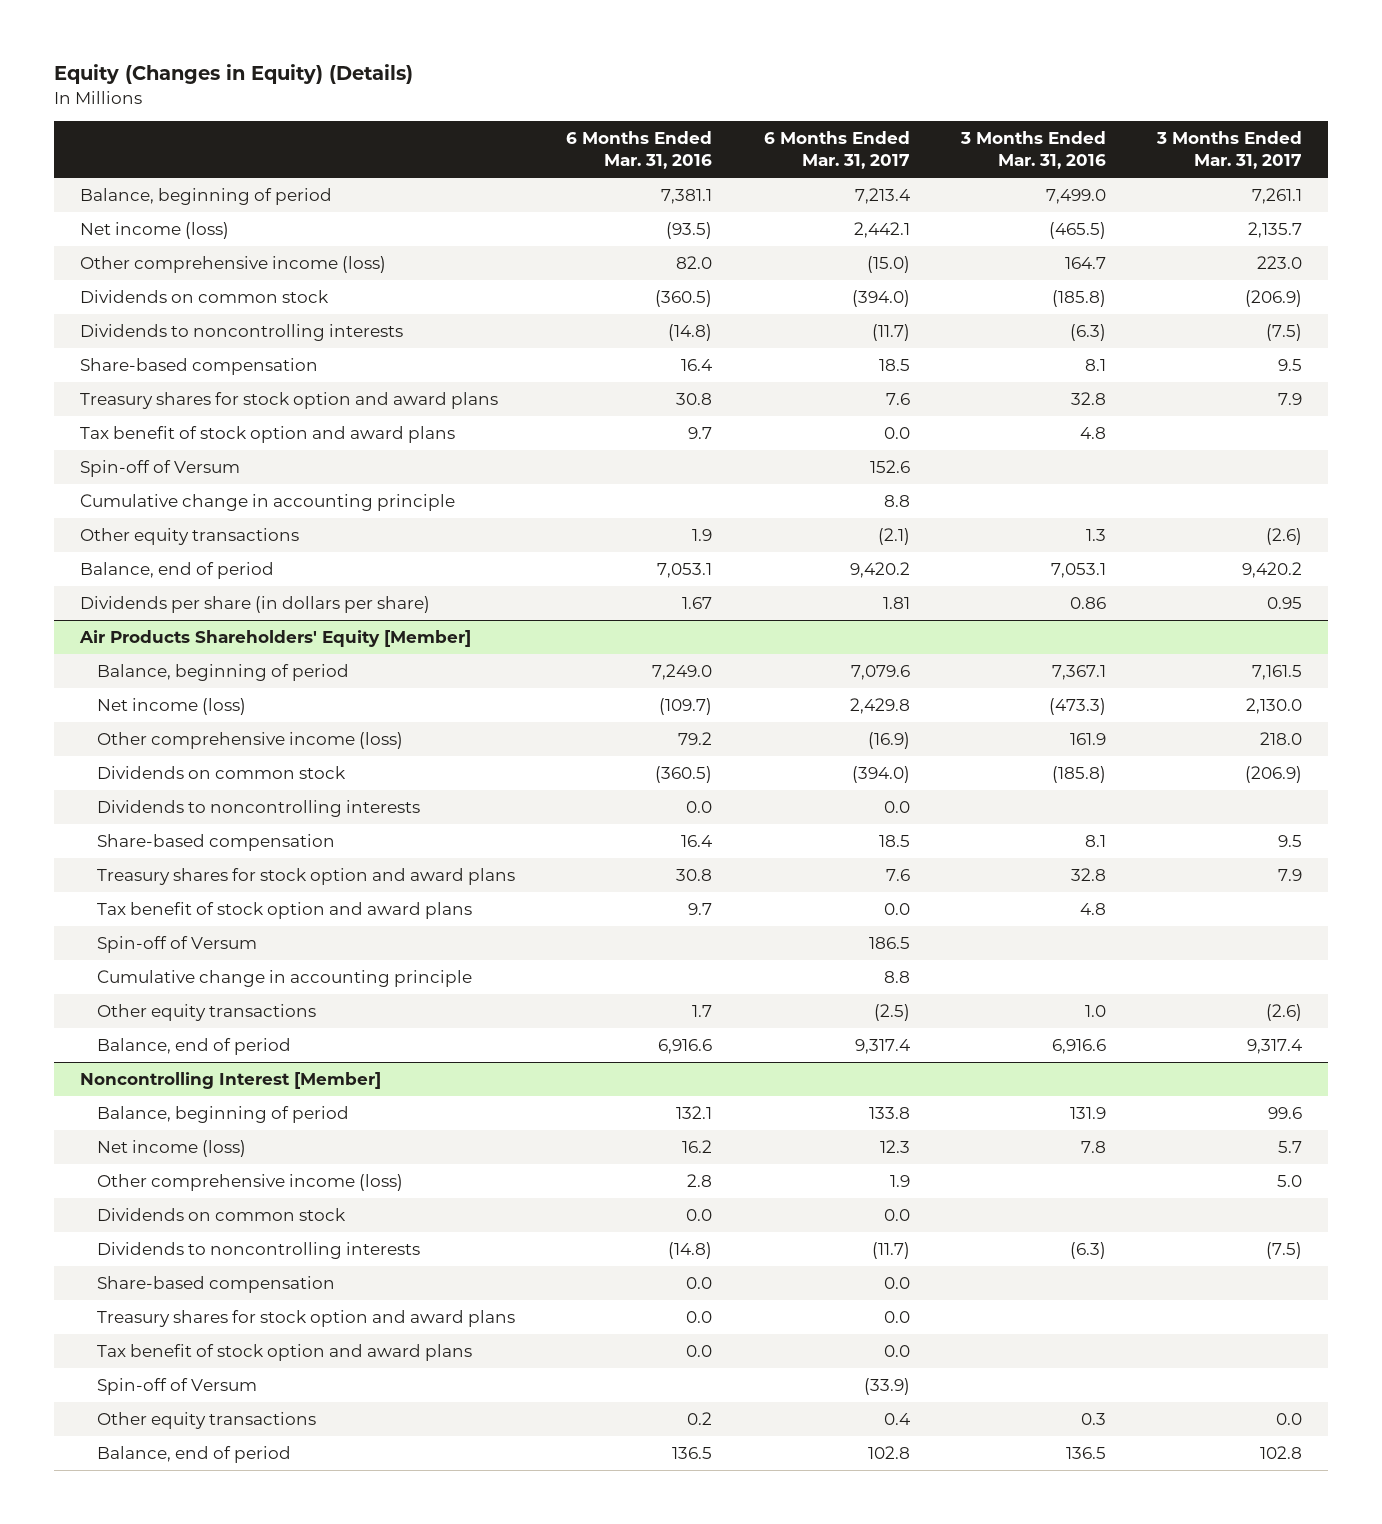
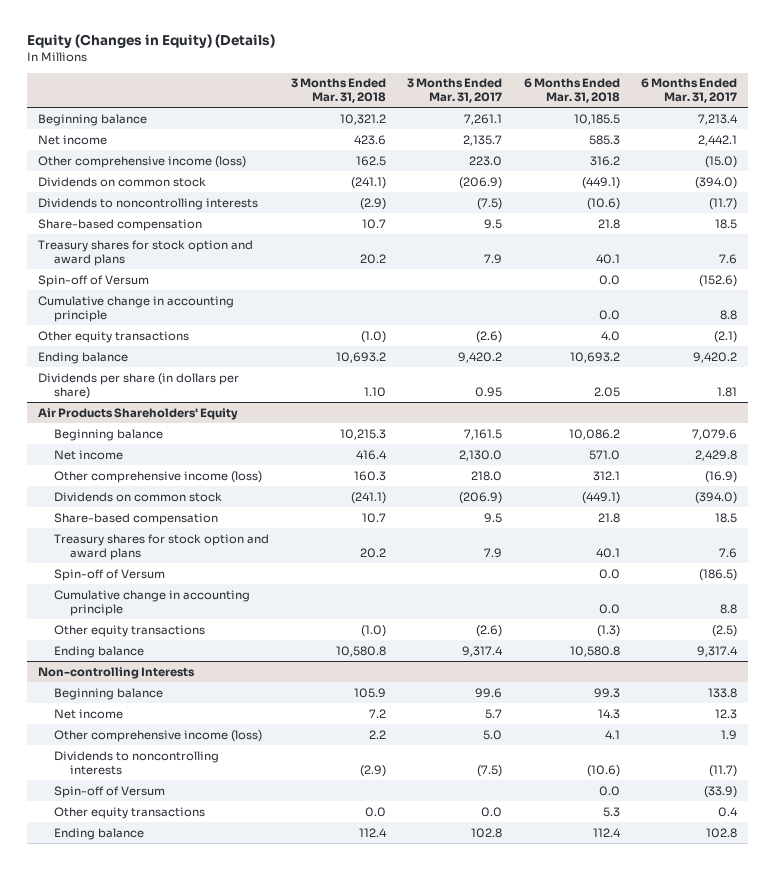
[566,130,713,170] 6 Months Ended Mar. 31, 2016 -> none
[960,130,1107,170] 3 Months Ended Mar. 31, 2016 -> none
none -> [290,78,386,104] 3 Months Ended Mar. 31, 2018
none -> [523,78,620,104] 6 Months Ended Mar. 31, 2018
[79,188,332,206] Balance, beginning of period -> [38,113,148,126] Beginning balance
[79,222,229,240] Net income (loss) -> [38,134,108,145] Net income
[79,426,455,444] Tax benefit of stock option and award plans -> none
[869,460,910,474] 152.6 -> [699,274,738,287] (152.6)
[79,562,274,580] Balance, end of period -> [38,351,129,364] Ending balance
[78,630,471,648] Air Products Shareholders' Equity [Member] -> [38,407,239,420] Air Products Shareholders' Equity
[96,664,349,682] Balance, beginning of period -> [53,428,163,441] Beginning balance
[96,698,246,716] Net income (loss) -> [53,449,123,460] Net income
[96,800,420,818] Dividends to noncontrolling interests -> none
[96,902,472,920] Tax benefit of stock option and award plans -> none
[868,937,910,950] 186.5 -> [699,568,738,581] (186.5)
[96,1038,291,1056] Balance, end of period -> [53,645,144,658] Ending balance
[79,1072,381,1090] Noncontrolling Interest [Member] -> [38,666,196,679] Non-controlling Interests
[96,1106,349,1124] Balance, beginning of period -> [53,687,163,700] Beginning balance
[96,1140,246,1158] Net income (loss) -> [53,708,123,719] Net income
[96,1208,346,1222] Dividends on common stock -> none
[96,1276,335,1294] Share-based compensation -> none
[96,1310,515,1328] Treasury shares for stock option and award plans -> none
[96,1344,472,1362] Tax benefit of stock option and award plans -> none
[96,1446,291,1464] Balance, end of period -> [53,827,144,840] Ending balance

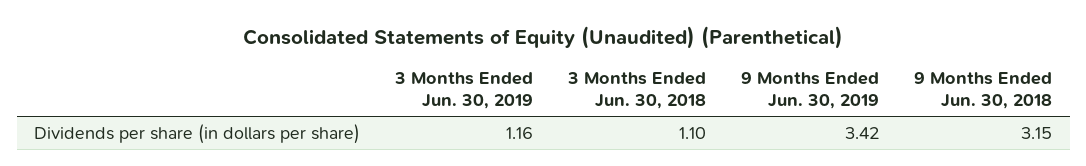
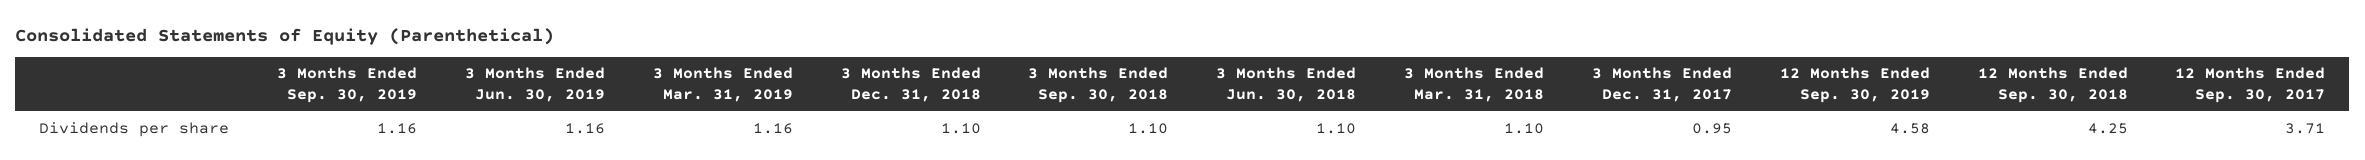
[243,26,844,50] Consolidated Statements of Equity (Unaudited) (Parenthetical) -> [15,27,555,45] Consolidated Statements of Equity (Parenthetical)
[741,72,880,110] 9 Months Ended Jun. 30, 2019 -> none
[914,72,1053,110] 9 Months Ended Jun. 30, 2018 -> none
none -> [277,67,418,104] 3 Months Ended Sep. 30, 2019
none -> [652,67,793,103] 3 Months Ended Mar. 31, 2019
none -> [840,67,981,103] 3 Months Ended Dec. 31, 2018
none -> [1028,67,1169,104] 3 Months Ended Sep. 30, 2018
none -> [1404,67,1545,103] 3 Months Ended Mar. 31, 2018
none -> [1591,67,1732,103] 3 Months Ended Dec. 31, 2017
none -> [1779,67,1930,104] 12 Months Ended Sep. 30, 2019
none -> [1977,67,2128,104] 12 Months Ended Sep. 30, 2018
none -> [2175,67,2326,104] 12 Months Ended Sep. 30, 2017
[34,124,361,145] Dividends per share (in dollars per share) -> [39,122,230,138] Dividends per share

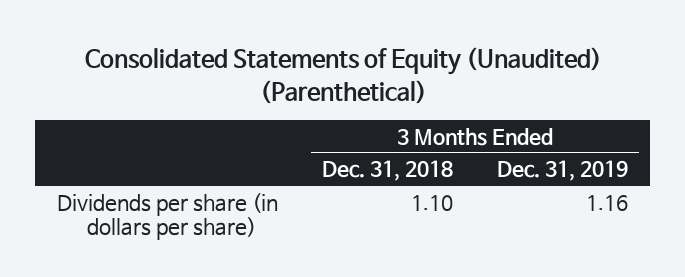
[15,27,555,45] Consolidated Statements of Equity (Parenthetical) -> [84,47,602,104] Consolidated Statements of Equity (Unaudited) (Parenthetical)
[277,67,418,104] 3 Months Ended Sep. 30, 2019 -> none
[464,67,605,103] 3 Months Ended Jun. 30, 2019 -> none
[652,67,793,103] 3 Months Ended Mar. 31, 2019 -> none
[1028,67,1169,104] 3 Months Ended Sep. 30, 2018 -> none
[1216,67,1357,103] 3 Months Ended Jun. 30, 2018 -> none
[1404,67,1545,103] 3 Months Ended Mar. 31, 2018 -> none
[1591,67,1732,103] 3 Months Ended Dec. 31, 2017 -> none
[1779,67,1930,104] 12 Months Ended Sep. 30, 2019 -> none
[1977,67,2128,104] 12 Months Ended Sep. 30, 2018 -> none
[2175,67,2326,104] 12 Months Ended Sep. 30, 2017 -> none
none -> [497,160,629,182] Dec. 31, 2019
[39,122,230,138] Dividends per share -> [57,192,279,240] Dividends per share (in dollars per share)

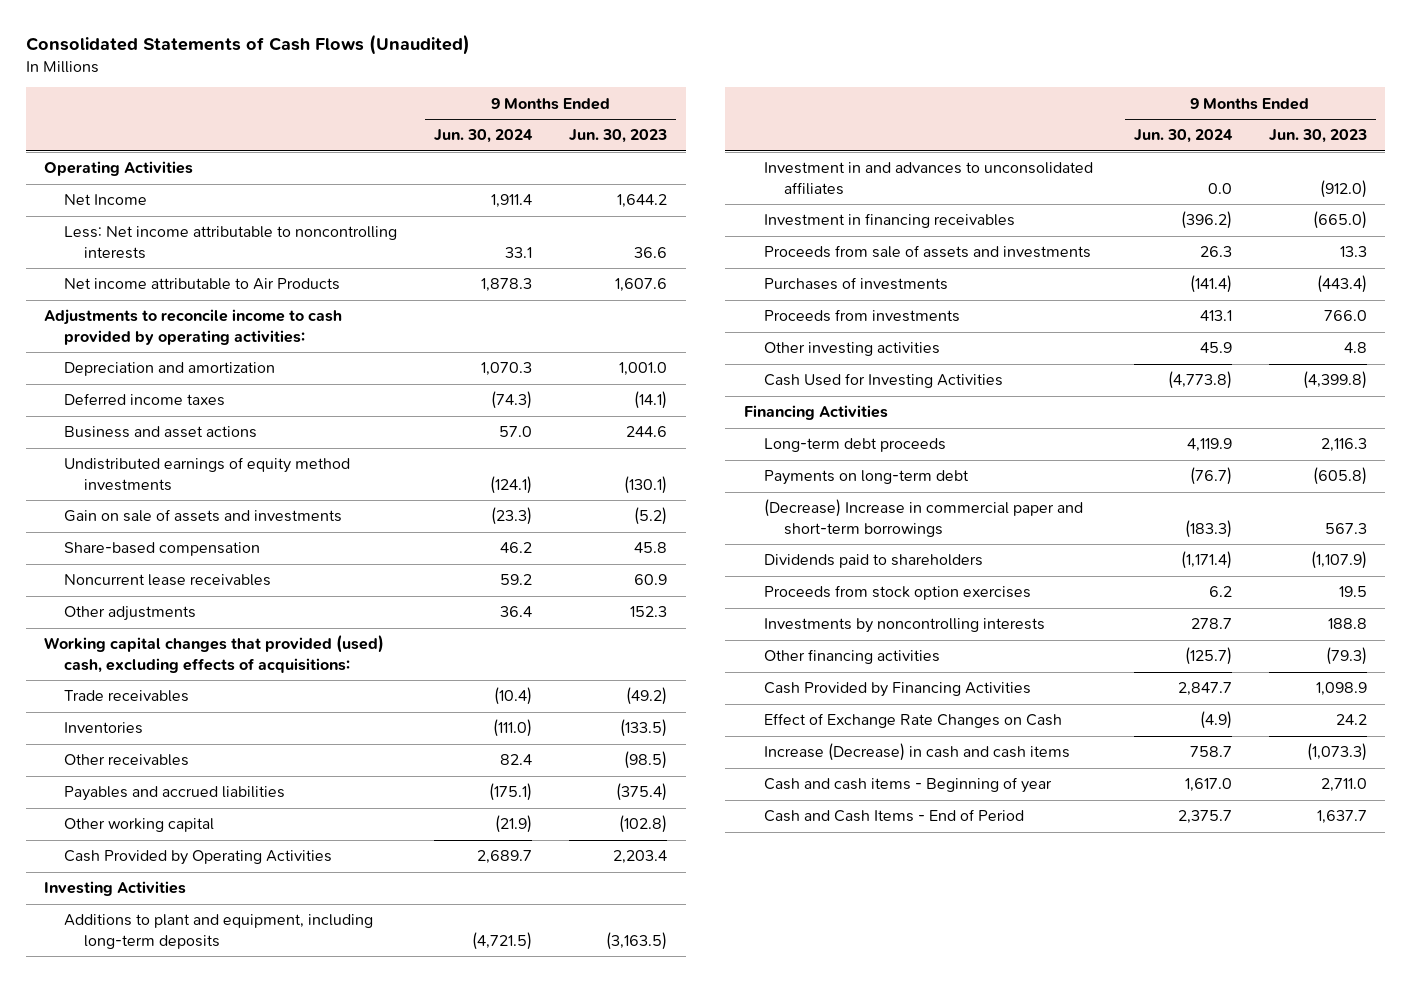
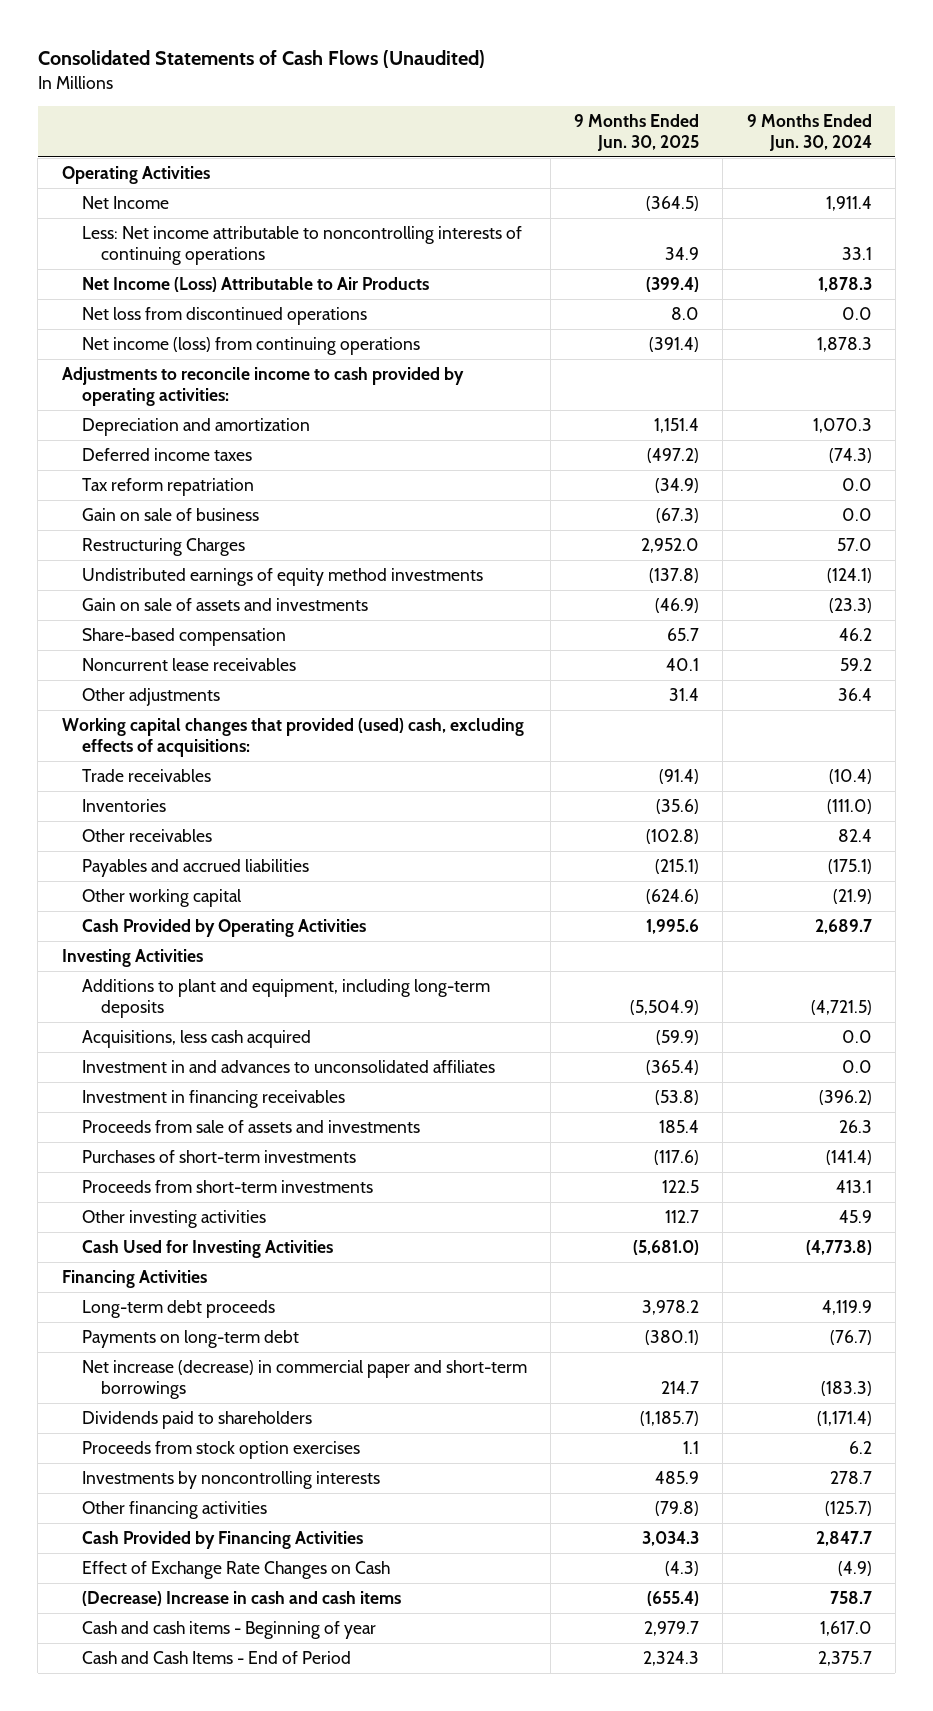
[569,129,668,144] Jun. 30, 2023 -> none
none -> [574,114,700,151] 9 Months Ended Jun. 30, 2025
[64,226,398,259] Less: Net income attributable to noncontrolling interests -> [81,226,522,265] Less: Net income attributable to noncontrolling interests of continuing operations
[64,278,341,291] Net income attributable to Air Products -> [81,277,429,293] Net Income (Loss) Attributable to Air Products
none -> [81,307,367,326] Net loss from discontinued operations
none -> [81,337,420,356] Net income (loss) from continuing operations
none -> [81,478,254,497] Tax reform repatriation
none -> [81,508,259,522] Gain on sale of business
[64,426,258,439] Business and asset actions -> [81,538,245,557] Restructuring Charges
none -> [81,1030,311,1049] Acquisitions, less cash acquired
[763,277,948,291] Purchases of investments -> [81,1150,356,1164] Purchases of short-term investments
[763,309,960,323] Proceeds from investments -> [81,1180,373,1194] Proceeds from short-term investments
[763,499,1083,537] (Decrease) Increase in commercial paper and short-term borrowings -> [81,1360,527,1399] Net increase (decrease) in commercial paper and short-term borrowings
[763,743,1070,762] Increase (Decrease) in cash and cash items -> [81,1591,401,1607] (Decrease) Increase in cash and cash items

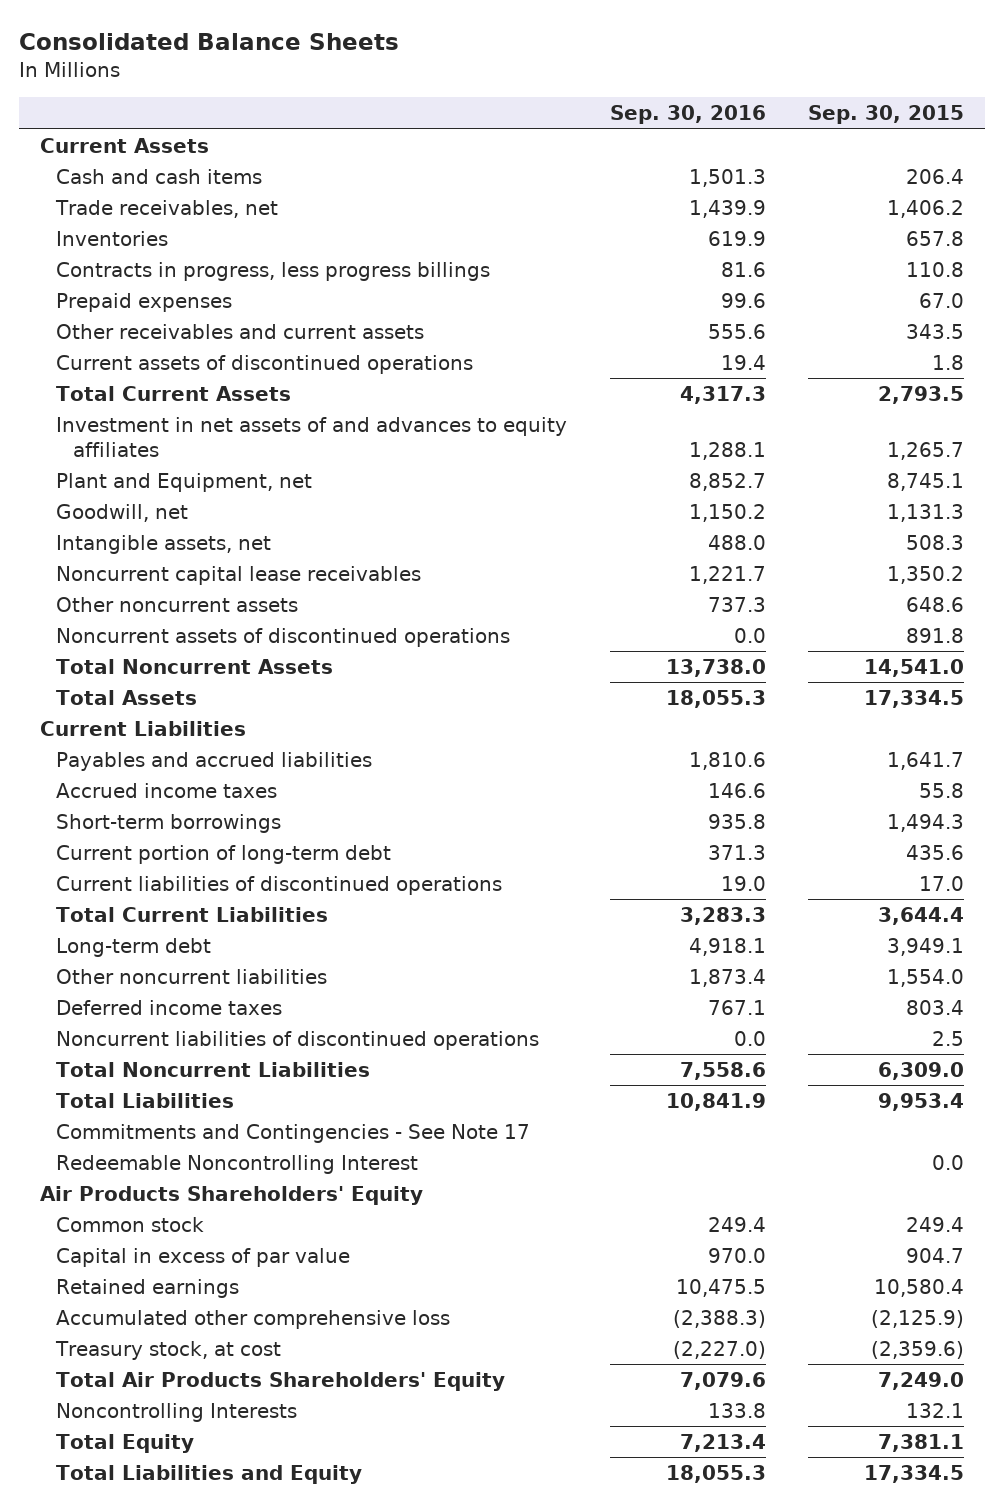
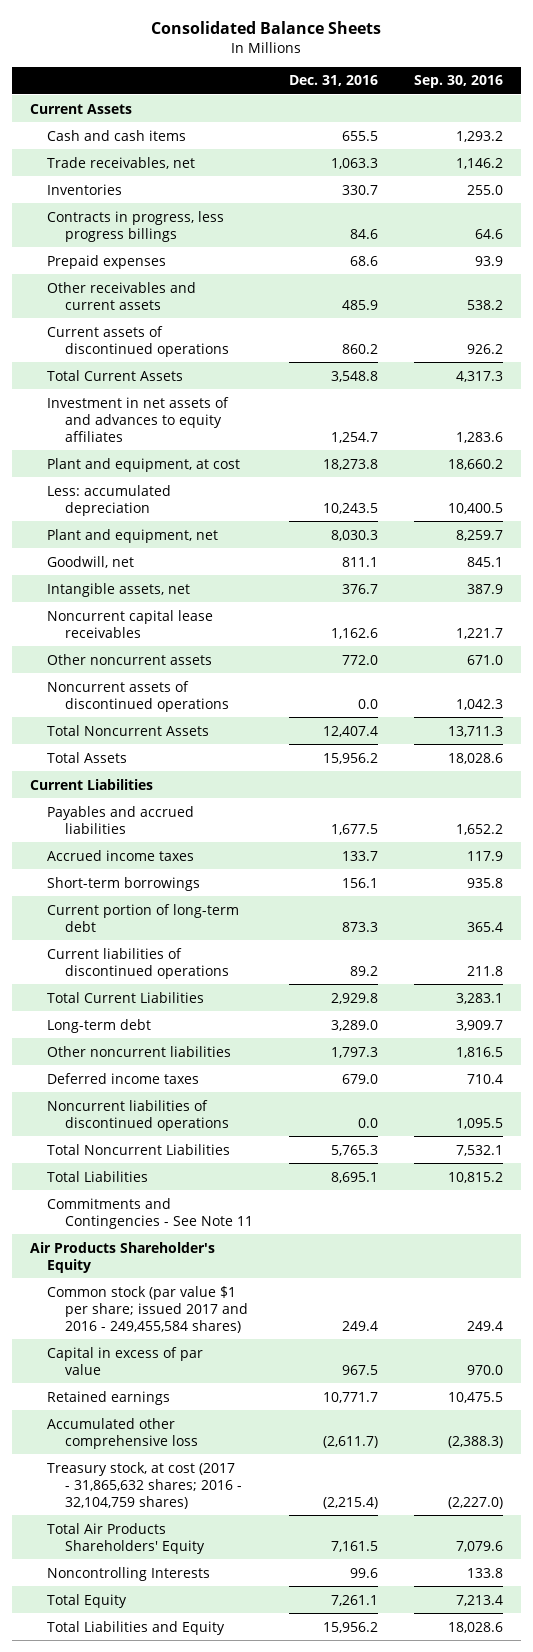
[807,105,964,125] Sep. 30, 2015 -> none
none -> [288,75,378,87] Dec. 31, 2016
[688,169,766,188] 1,501.3 -> [455,130,503,142] 1,293.2
[688,200,766,219] 1,439.9 -> [455,157,503,169] 1,146.2
[707,231,766,247] 619.9 -> [466,184,503,195] 255.0
[720,262,766,278] 81.6 -> [474,228,503,239] 64.6
[720,293,766,309] 99.6 -> [474,255,503,266] 93.9
[707,324,766,340] 555.6 -> [466,299,503,310] 538.2
[720,355,766,371] 19.4 -> [466,343,503,354] 926.2
[688,441,766,460] 1,288.1 -> [455,431,503,443] 1,283.6
none -> [47,457,241,472] Plant and equipment, at cost
none -> [47,484,172,516] Less: accumulated depreciation
[56,473,313,493] Plant and Equipment, net -> [47,528,219,543] Plant and equipment, net
[688,473,766,492] 8,852.7 -> [455,529,503,541] 8,259.7
[688,504,766,523] 1,150.2 -> [466,556,503,567] 845.1
[707,535,766,551] 488.0 -> [466,583,503,594] 387.9
[707,597,766,613] 737.3 -> [466,654,503,665] 671.0
[733,628,766,644] 0.0 -> [455,698,503,710] 1,042.3
[665,659,766,678] 13,738.0 -> [447,725,503,737] 13,711.3
[665,690,766,709] 18,055.3 -> [447,752,503,764] 18,028.6
[688,752,766,771] 1,810.6 -> [455,823,503,835] 1,652.2
[707,783,766,799] 146.6 -> [466,850,503,861] 117.9
[56,1155,419,1175] Redeemable Noncontrolling Interest -> none
[707,845,766,861] 371.3 -> [466,921,503,932] 365.4
[720,876,766,892] 19.0 -> [466,965,503,976] 211.8
[679,907,766,926] 3,283.3 -> [455,992,503,1004] 3,283.1
[688,938,766,957] 4,918.1 -> [455,1019,503,1031] 3,909.7
[688,969,766,988] 1,873.4 -> [455,1046,503,1058] 1,816.5
[707,1000,766,1016] 767.1 -> [466,1073,503,1084] 710.4
[733,1031,766,1047] 0.0 -> [455,1117,503,1129] 1,095.5
[679,1062,766,1081] 7,558.6 -> [455,1144,503,1156] 7,532.1
[665,1093,766,1112] 10,841.9 -> [447,1171,503,1183] 10,815.2
[56,1124,531,1144] Commitments and Contingencies - See Note 17 -> [47,1197,253,1229] Commitments and Contingencies - See Note 11
[39,1186,423,1206] Air Products Shareholders' Equity -> [29,1241,215,1273] Air Products Shareholder's Equity
[56,1217,205,1233] Common stock -> [47,1285,248,1333] Common stock (par value $1 per share; issued 2017 and 2016 - 249,455,584 shares)
[55,1341,282,1361] Treasury stock, at cost -> [47,1461,242,1509] Treasury stock, at cost (2017 - 31,865,632 shares; 2016 - 32,104,759 shares)
[665,1465,766,1484] 18,055.3 -> [447,1621,503,1633] 18,028.6

